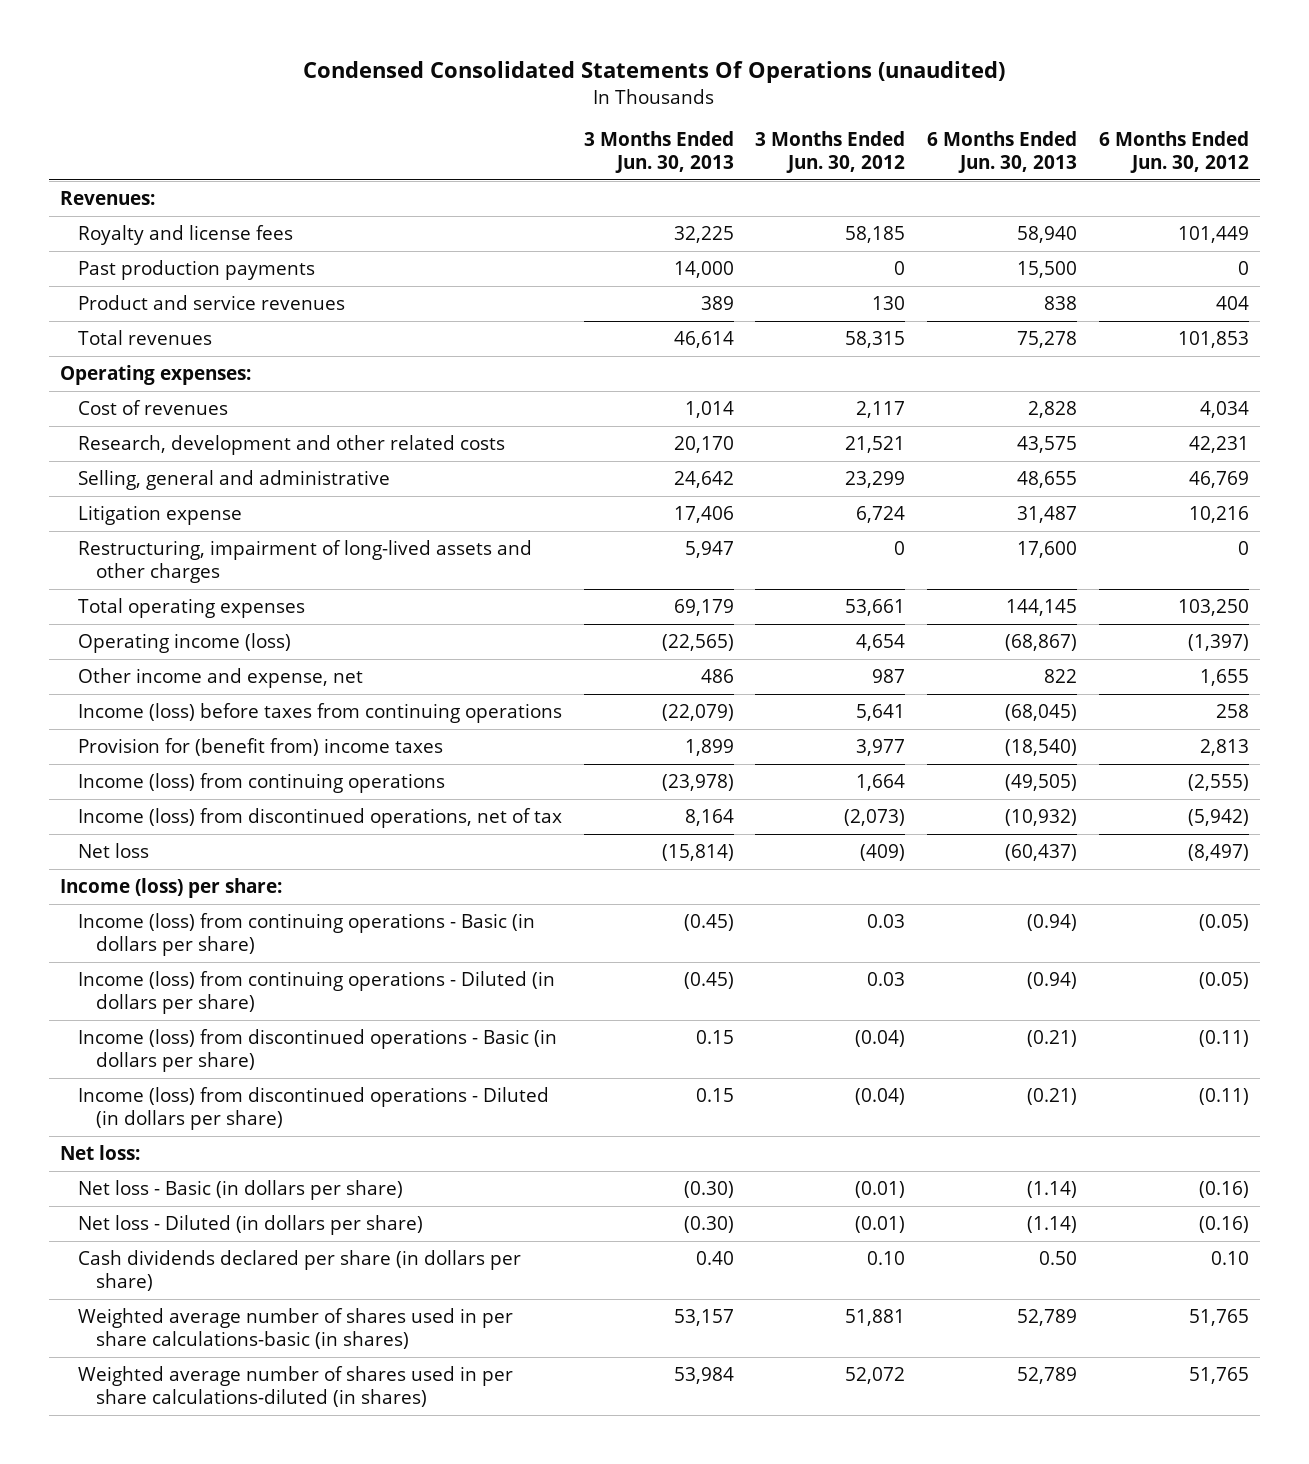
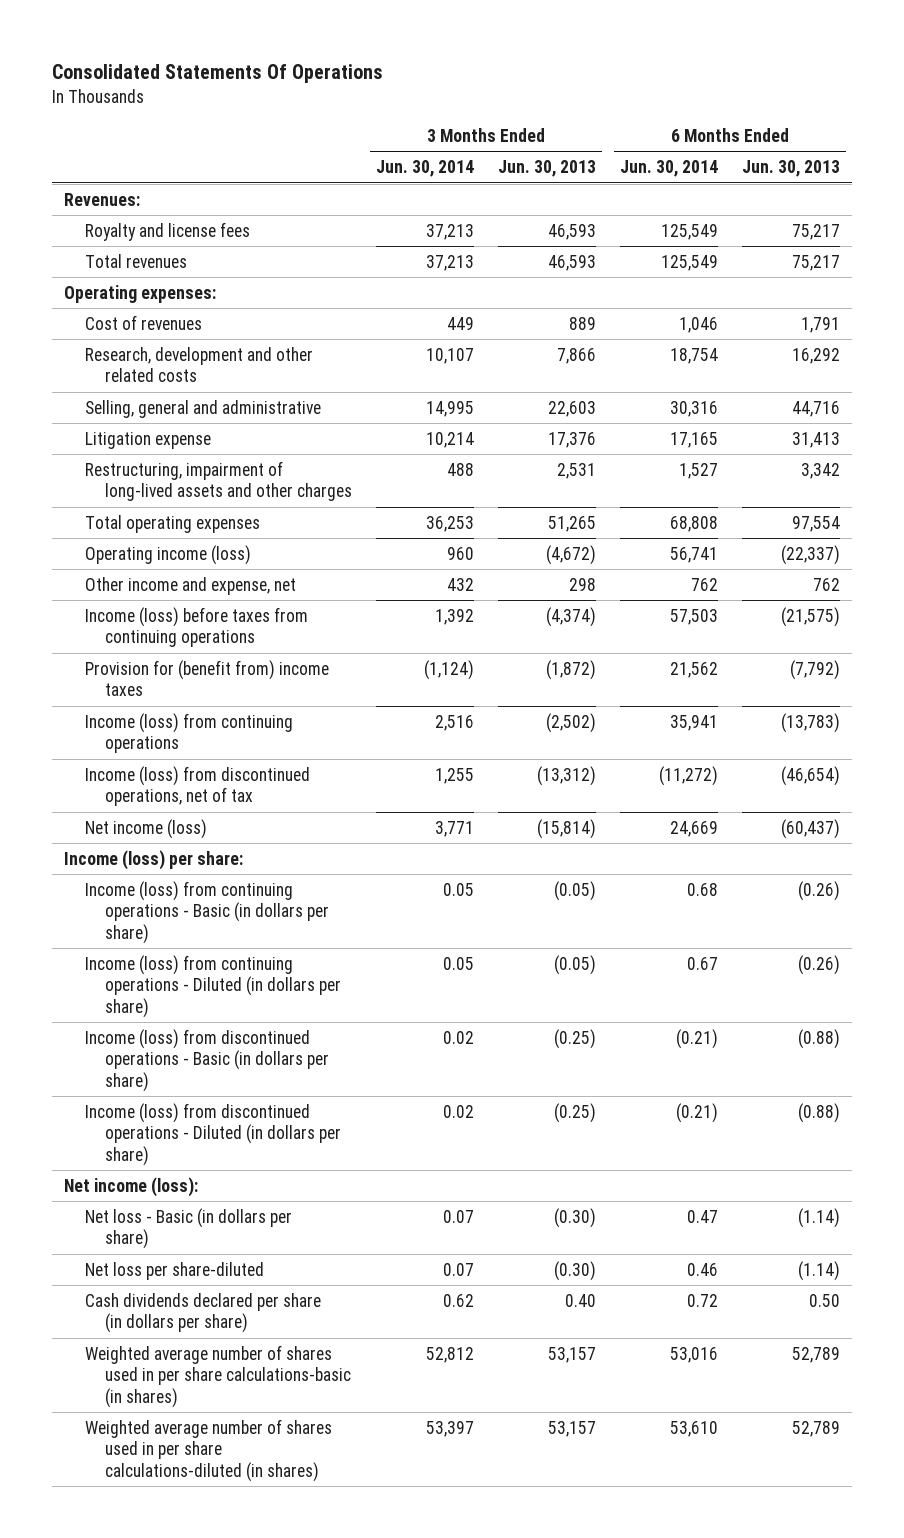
[303,61,1006,84] Condensed Consolidated Statements Of Operations (unaudited) -> [51,63,383,83] Consolidated Statements Of Operations
[755,131,906,173] 3 Months Ended Jun. 30, 2012 -> none
[1098,131,1249,173] 6 Months Ended Jun. 30, 2012 -> none
none -> [376,160,475,178] Jun. 30, 2014
none -> [620,160,719,178] Jun. 30, 2014
[78,260,316,281] Past production payments -> none
[78,295,346,311] Product and service revenues -> none
[673,226,734,244] 32,225 -> [548,223,597,240] 46,593
[1017,226,1078,244] 58,940 -> [792,223,841,240] 75,217
[673,331,734,349] 46,614 -> [548,254,597,271] 46,593
[1017,331,1078,349] 75,278 -> [792,254,841,271] 75,217
[684,401,734,419] 1,014 -> [569,316,597,330] 889
[1028,401,1078,419] 2,828 -> [801,316,841,333] 1,791
[673,436,734,454] 20,170 -> [557,347,597,364] 7,866
[1017,436,1078,454] 43,575 -> [792,347,841,364] 16,292
[673,471,734,489] 24,642 -> [548,400,597,417] 22,603
[1017,471,1078,489] 48,655 -> [792,400,841,417] 44,716
[673,506,734,524] 17,406 -> [548,431,597,448] 17,376
[1017,506,1078,524] 31,487 -> [792,431,841,448] 31,413
[684,541,734,559] 5,947 -> [557,462,597,479] 2,531
[1017,541,1078,559] 17,600 -> [801,462,841,479] 3,342
[673,599,734,617] 69,179 -> [548,515,597,532] 51,265
[1006,599,1078,617] 144,145 -> [792,515,841,532] 97,554
[661,634,734,652] (22,565) -> [546,544,597,565] (4,672)
[1005,634,1078,652] (68,867) -> [781,544,841,565] (22,337)
[700,669,734,684] 486 -> [569,577,597,591] 298
[1044,669,1078,684] 822 -> [813,577,841,591] 762
[661,704,734,722] (22,079) -> [546,606,597,627] (4,374)
[1005,704,1078,722] (68,045) -> [781,606,841,627] (21,575)
[684,739,734,757] 1,899 -> [546,659,597,680] (1,872)
[1005,739,1078,757] (18,540) -> [790,659,841,680] (7,792)
[661,774,734,792] (23,978) -> [546,712,597,733] (2,502)
[1005,774,1078,792] (49,505) -> [781,712,841,733] (13,783)
[684,809,734,827] 8,164 -> [537,765,597,786] (13,312)
[1005,809,1078,827] (10,932) -> [781,765,841,786] (46,654)
[78,843,150,859] Net loss -> [84,818,207,839] Net income (loss)
[683,914,734,932] (0.45) -> [554,880,597,901] (0.05)
[1027,914,1078,932] (0.94) -> [798,880,841,901] (0.26)
[683,972,734,990] (0.45) -> [554,954,597,975] (0.05)
[1027,972,1078,990] (0.94) -> [798,954,841,975] (0.26)
[695,1030,734,1045] 0.15 -> [554,1028,597,1049] (0.25)
[1027,1030,1078,1048] (0.21) -> [798,1028,841,1049] (0.88)
[695,1088,734,1103] 0.15 -> [554,1102,597,1123] (0.25)
[1027,1088,1078,1106] (0.21) -> [798,1102,841,1123] (0.88)
[60,1145,141,1161] Net loss: -> [63,1176,198,1197] Net income (loss):
[78,1215,424,1236] Net loss - Diluted (in dollars per share) -> [84,1261,264,1280] Net loss per share-diluted
[673,1367,734,1385] 53,984 -> [548,1420,597,1437] 53,157

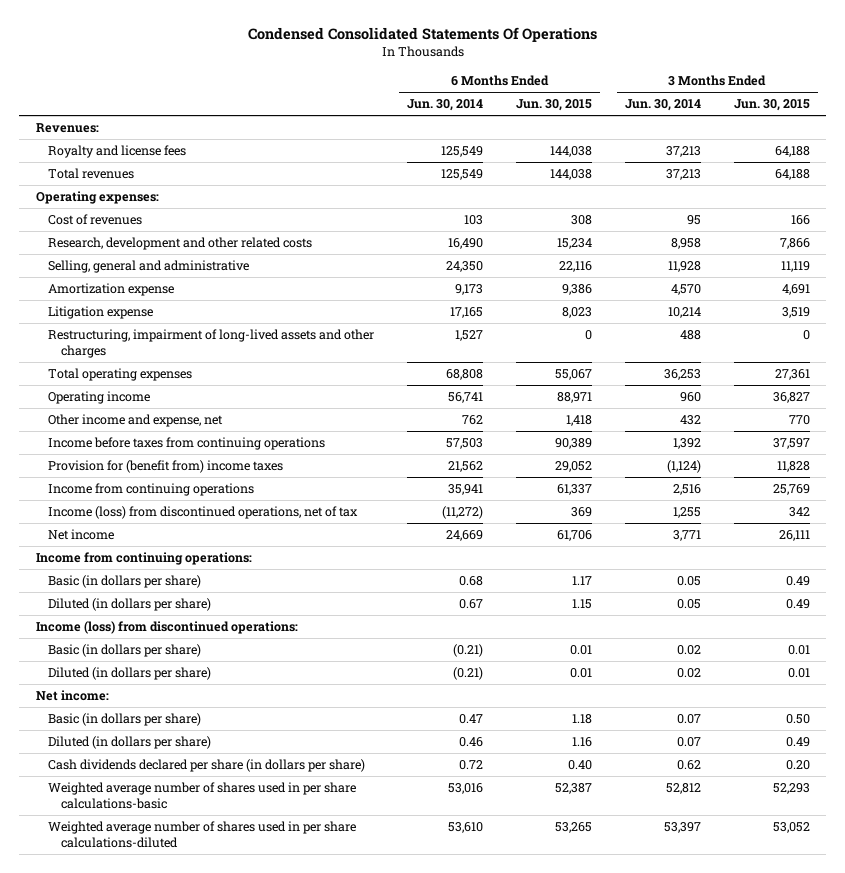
[51,63,383,83] Consolidated Statements Of Operations -> [247,26,597,42] Condensed Consolidated Statements Of Operations
[498,160,597,178] Jun. 30, 2013 -> none
[742,160,841,178] Jun. 30, 2013 -> none
none -> [516,99,593,112] Jun. 30, 2015
none -> [733,99,810,112] Jun. 30, 2015
[447,316,475,330] 449 -> [686,215,701,226] 95
[679,316,719,333] 1,046 -> [464,215,484,226] 103
[426,347,475,364] 10,107 -> [670,238,701,250] 8,958
[670,347,719,364] 18,754 -> [448,238,484,250] 16,490
[426,400,475,417] 14,995 -> [667,261,701,273] 11,928
[670,400,719,417] 30,316 -> [446,261,484,273] 24,350
none -> [48,283,175,297] Amortization expense
[84,544,251,565] Operating income (loss) -> [48,391,151,405] Operating income
[84,606,308,648] Income (loss) before taxes from continuing operations -> [48,437,326,451] Income before taxes from continuing operations
[84,712,293,754] Income (loss) from continuing operations -> [48,483,255,497] Income from continuing operations
[63,849,243,870] Income (loss) per share: -> none
[84,818,207,839] Net income (loss) -> [48,529,115,541] Net income
none -> [35,552,252,566] Income from continuing operations:
[84,880,330,944] Income (loss) from continuing operations - Basic (in dollars per share) -> [48,575,202,589] Basic (in dollars per share)
[84,954,342,1018] Income (loss) from continuing operations - Diluted (in dollars per share) -> [48,598,212,612] Diluted (in dollars per share)
none -> [35,621,298,635] Income (loss) from discontinued operations:
[84,1028,330,1092] Income (loss) from discontinued operations - Basic (in dollars per share) -> [48,644,202,658] Basic (in dollars per share)
[84,1102,342,1166] Income (loss) from discontinued operations - Diluted (in dollars per share) -> [48,667,212,681] Diluted (in dollars per share)
[63,1176,198,1197] Net income (loss): -> [35,690,109,702] Net income:
[84,1207,292,1250] Net loss - Basic (in dollars per share) -> [48,713,202,727] Basic (in dollars per share)
[84,1261,264,1280] Net loss per share-diluted -> [48,736,212,750] Diluted (in dollars per share)
[84,1344,352,1408] Weighted average number of shares used in per share calculations-basic (in shares) -> [48,782,357,810] Weighted average number of shares used in per share calculations-basic
[84,1418,332,1482] Weighted average number of shares used in per share calculations-diluted (in shares) -> [48,821,357,849] Weighted average number of shares used in per share calculations-diluted

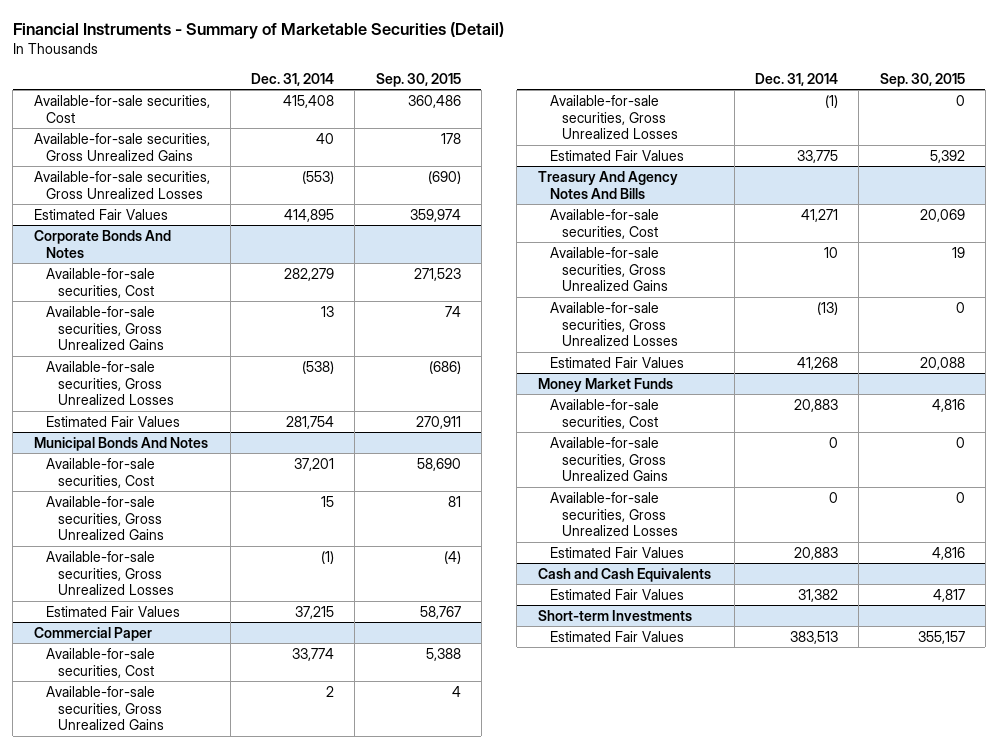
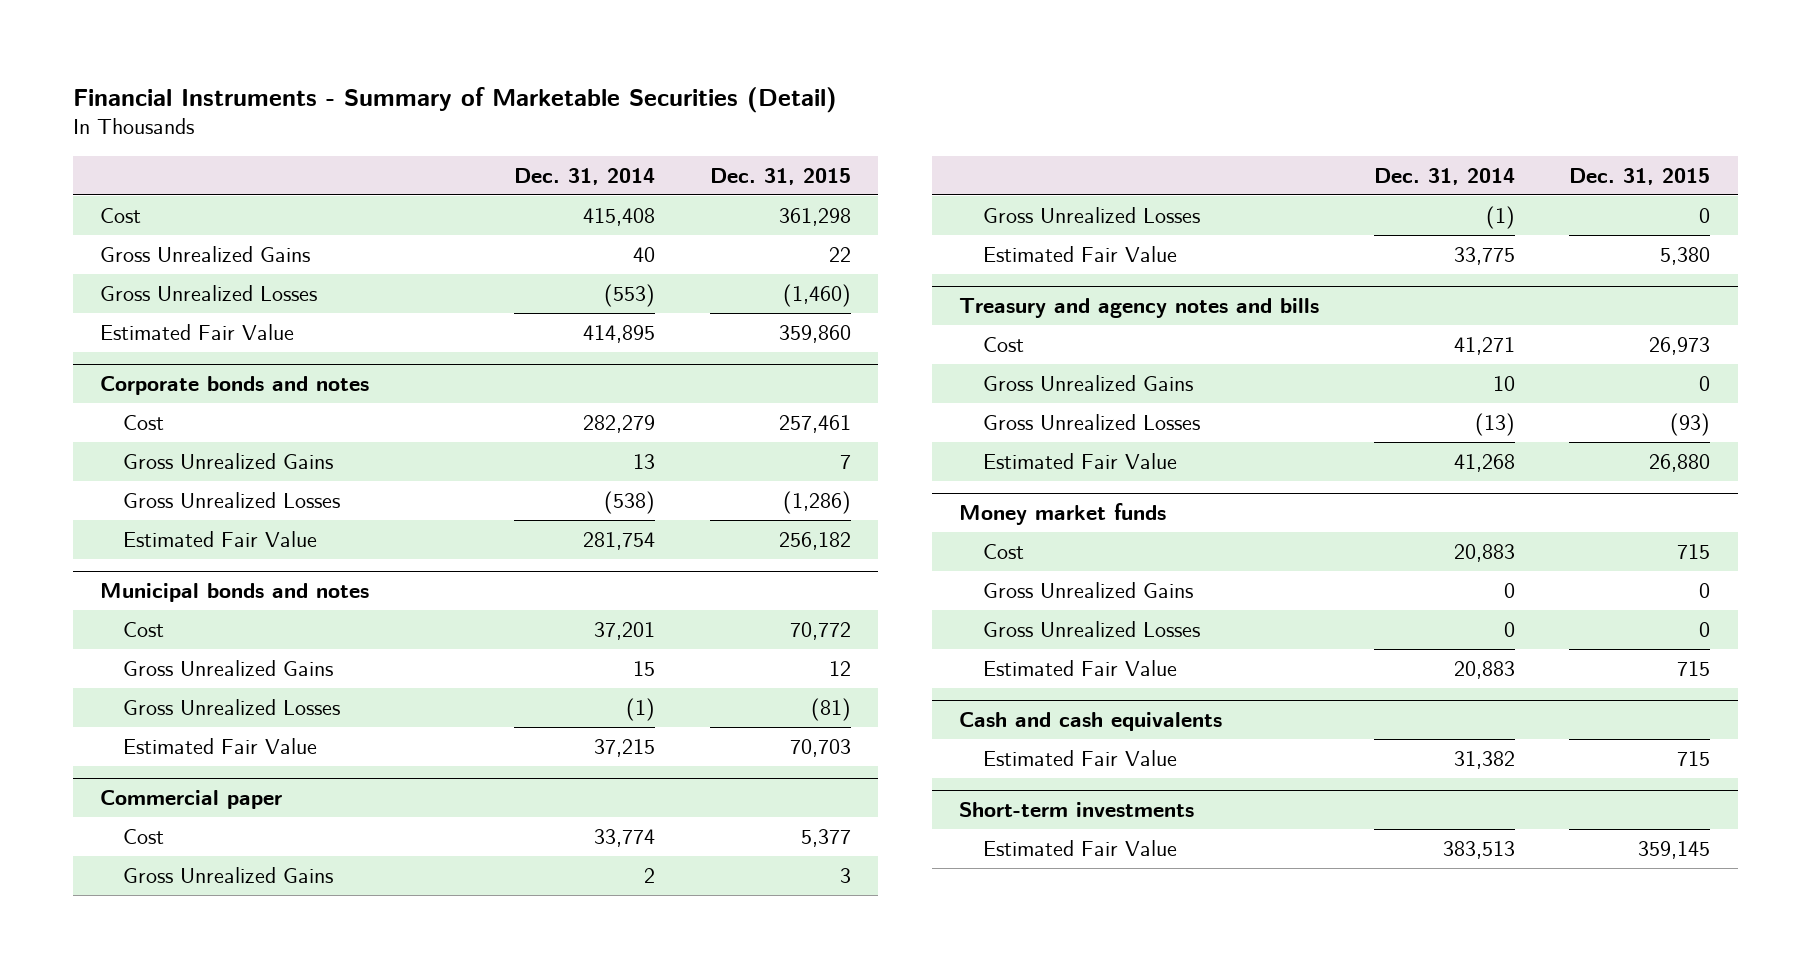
[375,72,461,87] Sep. 30, 2015 -> none
none -> [710,167,852,185] Dec. 31, 2015
[33,132,210,161] Available-for-sale securities, Gross Unrealized Gains -> none
[45,305,165,351] Available-for-sale securities, Gross Unrealized Gains -> none
[45,495,165,541] Available-for-sale securities, Gross Unrealized Gains -> none
[45,550,175,596] Available-for-sale securities, Gross Unrealized Losses -> none
[45,685,165,731] Available-for-sale securities, Gross Unrealized Gains -> none
[549,94,678,140] Available-for-sale securities, Gross Unrealized Losses -> none
[549,246,668,292] Available-for-sale securities, Gross Unrealized Gains -> none
[549,301,678,347] Available-for-sale securities, Gross Unrealized Losses -> none
[549,436,668,482] Available-for-sale securities, Gross Unrealized Gains -> none
[549,491,678,537] Available-for-sale securities, Gross Unrealized Losses -> none
[33,94,210,123] Available-for-sale securities, Cost -> [99,207,141,223] Cost
none -> [99,245,310,262] Gross Unrealized Gains
[33,170,210,199] Available-for-sale securities, Gross Unrealized Losses -> [99,284,317,301] Gross Unrealized Losses
[33,208,168,220] Estimated Fair Values -> [99,323,294,340] Estimated Fair Value
[33,229,171,258] Corporate Bonds And Notes -> [99,376,369,396] Corporate bonds and notes
[45,267,155,298] Available-for-sale securities, Cost -> [123,414,165,430] Cost
none -> [123,452,334,469] Gross Unrealized Gains
[45,360,175,406] Available-for-sale securities, Gross Unrealized Losses -> [123,491,341,508] Gross Unrealized Losses
[45,415,180,427] Estimated Fair Values -> [123,530,318,547] Estimated Fair Value
[33,436,208,451] Municipal Bonds And Notes -> [99,583,369,603] Municipal bonds and notes
[45,457,155,488] Available-for-sale securities, Cost -> [123,621,165,637] Cost
none -> [123,659,334,676] Gross Unrealized Gains
none -> [123,698,341,715] Gross Unrealized Losses
[45,605,180,617] Estimated Fair Values -> [123,737,318,754] Estimated Fair Value
[33,626,152,641] Commercial Paper -> [99,790,282,810] Commercial paper
[45,647,155,678] Available-for-sale securities, Cost -> [123,828,165,844] Cost
none -> [123,866,334,883] Gross Unrealized Gains
none -> [982,206,1200,223] Gross Unrealized Losses
[549,149,684,161] Estimated Fair Values -> [982,245,1177,262] Estimated Fair Value
[537,170,678,199] Treasury And Agency Notes And Bills -> [959,298,1320,319] Treasury and agency notes and bills
[549,208,659,239] Available-for-sale securities, Cost -> [982,336,1024,352] Cost
none -> [982,374,1193,391] Gross Unrealized Gains
none -> [982,413,1200,430] Gross Unrealized Losses
[549,356,684,368] Estimated Fair Values -> [982,452,1177,469] Estimated Fair Value
[537,377,673,392] Money Market Funds -> [959,503,1167,526] Money market funds
[549,398,659,429] Available-for-sale securities, Cost -> [982,543,1024,559] Cost
none -> [982,581,1193,598] Gross Unrealized Gains
none -> [982,620,1200,637] Gross Unrealized Losses
[549,546,684,558] Estimated Fair Values -> [982,659,1177,676] Estimated Fair Value
[537,567,711,582] Cash and Cash Equivalents -> [959,712,1223,732] Cash and cash equivalents
[549,588,684,600] Estimated Fair Values -> [982,749,1177,766] Estimated Fair Value
[537,609,692,621] Short-term Investments -> [959,802,1195,818] Short-term investments
[549,630,684,642] Estimated Fair Values -> [982,839,1177,856] Estimated Fair Value

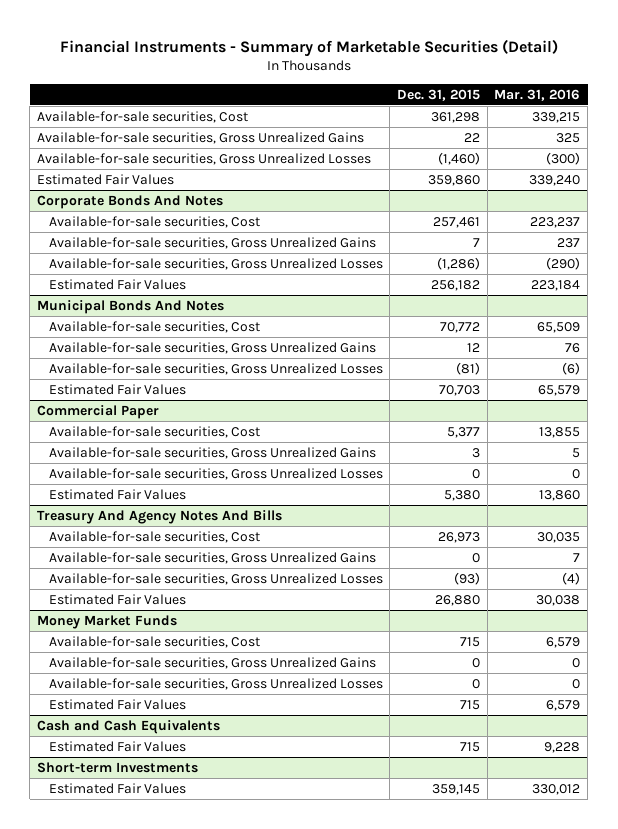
[514,167,656,185] Dec. 31, 2014 -> none
none -> [494,88,581,101] Mar. 31, 2016
[99,245,310,262] Gross Unrealized Gains -> none
[123,452,334,469] Gross Unrealized Gains -> none
[123,659,334,676] Gross Unrealized Gains -> none
[123,698,341,715] Gross Unrealized Losses -> none
[123,866,334,883] Gross Unrealized Gains -> none
[982,206,1200,223] Gross Unrealized Losses -> none
[982,374,1193,391] Gross Unrealized Gains -> none
[982,413,1200,430] Gross Unrealized Losses -> none
[982,581,1193,598] Gross Unrealized Gains -> none
[982,620,1200,637] Gross Unrealized Losses -> none
[99,207,141,223] Cost -> [37,110,249,123] Available-for-sale securities, Cost
none -> [37,131,365,144] Available-for-sale securities, Gross Unrealized Gains
[99,284,317,301] Gross Unrealized Losses -> [37,152,372,165] Available-for-sale securities, Gross Unrealized Losses
[99,323,294,340] Estimated Fair Value -> [37,173,175,185] Estimated Fair Values
[99,376,369,396] Corporate bonds and notes -> [37,194,224,209] Corporate Bonds And Notes
[123,414,165,430] Cost -> [48,215,260,228] Available-for-sale securities, Cost
none -> [48,236,376,249] Available-for-sale securities, Gross Unrealized Gains
[123,491,341,508] Gross Unrealized Losses -> [48,257,383,270] Available-for-sale securities, Gross Unrealized Losses
[123,530,318,547] Estimated Fair Value -> [48,278,186,290] Estimated Fair Values
[99,583,369,603] Municipal bonds and notes -> [37,299,225,314] Municipal Bonds And Notes
[123,621,165,637] Cost -> [48,320,260,333] Available-for-sale securities, Cost
none -> [48,341,376,354] Available-for-sale securities, Gross Unrealized Gains
none -> [48,362,383,375] Available-for-sale securities, Gross Unrealized Losses
[123,737,318,754] Estimated Fair Value -> [48,383,186,395] Estimated Fair Values
[99,790,282,810] Commercial paper -> [37,404,160,419] Commercial Paper
[123,828,165,844] Cost -> [48,425,260,438] Available-for-sale securities, Cost
none -> [48,446,376,459] Available-for-sale securities, Gross Unrealized Gains
none -> [48,467,383,480] Available-for-sale securities, Gross Unrealized Losses
[982,245,1177,262] Estimated Fair Value -> [48,488,186,500] Estimated Fair Values
[959,298,1320,319] Treasury and agency notes and bills -> [37,509,283,524] Treasury And Agency Notes And Bills
[982,336,1024,352] Cost -> [48,530,260,543] Available-for-sale securities, Cost
none -> [48,551,376,564] Available-for-sale securities, Gross Unrealized Gains
none -> [48,572,383,585] Available-for-sale securities, Gross Unrealized Losses
[982,452,1177,469] Estimated Fair Value -> [48,593,186,605] Estimated Fair Values
[959,503,1167,526] Money market funds -> [37,614,178,629] Money Market Funds
[982,543,1024,559] Cost -> [48,635,260,648] Available-for-sale securities, Cost
none -> [48,656,376,669] Available-for-sale securities, Gross Unrealized Gains
none -> [48,677,383,690] Available-for-sale securities, Gross Unrealized Losses
[982,659,1177,676] Estimated Fair Value -> [48,698,186,710] Estimated Fair Values
[959,712,1223,732] Cash and cash equivalents -> [37,719,221,734] Cash and Cash Equivalents
[982,749,1177,766] Estimated Fair Value -> [48,740,186,752] Estimated Fair Values
[959,802,1195,818] Short-term investments -> [37,761,199,773] Short-term Investments
[982,839,1177,856] Estimated Fair Value -> [48,782,186,794] Estimated Fair Values

